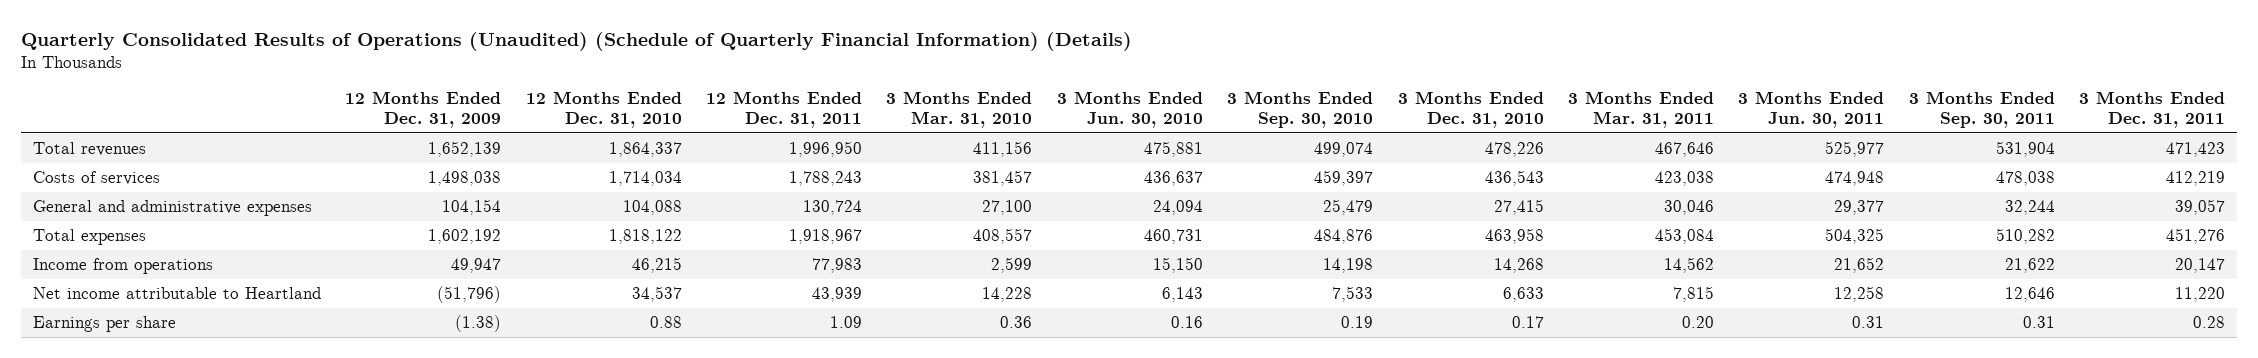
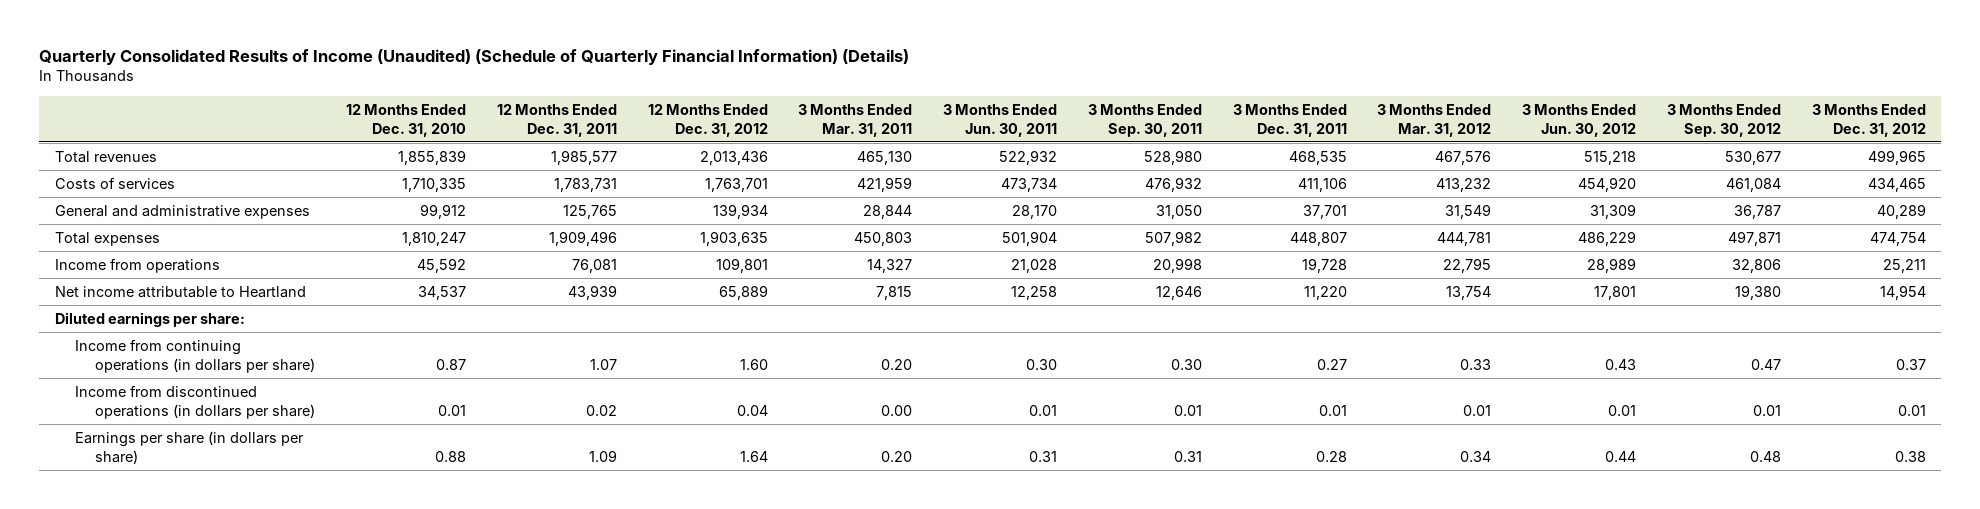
[20,31,1132,51] Quarterly Consolidated Results of Operations (Unaudited) (Schedule of Quarterly Financial Information) (Details) -> [39,48,910,65] Quarterly Consolidated Results of Income (Unaudited) (Schedule of Quarterly Financial Information) (Details)
[345,91,502,129] 12 Months Ended Dec. 31, 2009 -> none
[886,91,1033,129] 3 Months Ended Mar. 31, 2010 -> none
[1056,91,1203,129] 3 Months Ended Jun. 30, 2010 -> none
[1227,91,1374,129] 3 Months Ended Sep. 30, 2010 -> none
[1397,91,1544,129] 3 Months Ended Dec. 31, 2010 -> none
none -> [647,103,768,137] 12 Months Ended Dec. 31, 2012
none -> [1377,103,1492,137] 3 Months Ended Mar. 31, 2012
none -> [1522,103,1637,137] 3 Months Ended Jun. 30, 2012
none -> [1666,103,1781,137] 3 Months Ended Sep. 30, 2012
none -> [1811,103,1926,137] 3 Months Ended Dec. 31, 2012
[608,142,682,158] 1,864,337 -> [398,150,467,166] 1,855,839
[789,141,863,158] 1,996,950 -> [550,150,617,166] 1,985,577
[1655,142,1715,158] 467,646 -> [857,151,913,166] 465,130
[1825,141,1885,158] 525,977 -> [999,150,1058,166] 522,932
[1995,141,2055,158] 531,904 -> [1143,150,1202,166] 528,980
[2166,142,2226,158] 471,423 -> [1288,151,1347,166] 468,535
[608,171,682,187] 1,714,034 -> [402,178,467,193] 1,710,335
[789,171,863,187] 1,788,243 -> [553,178,617,193] 1,783,731
[1655,171,1715,187] 423,038 -> [857,177,913,193] 421,959
[1825,171,1885,187] 474,948 -> [1001,178,1058,193] 473,734
[1995,171,2055,187] 478,038 -> [1144,177,1202,193] 476,932
[2166,171,2226,187] 412,219 -> [1297,178,1347,193] 411,106
[622,200,682,216] 104,088 -> [420,204,467,220] 99,912
[803,200,863,216] 130,724 -> [562,205,617,220] 125,765
[1664,200,1715,216] 30,046 -> [863,205,913,220] 28,844
[1834,200,1885,216] 29,377 -> [1012,205,1058,220] 28,170
[2004,200,2055,216] 32,244 -> [1155,205,1202,220] 31,050
[2175,199,2226,216] 39,057 -> [1302,205,1347,220] 37,701
[608,229,682,245] 1,818,122 -> [402,232,467,247] 1,810,247
[789,229,863,245] 1,918,967 -> [548,231,617,247] 1,909,496
[1655,228,1715,245] 453,084 -> [854,232,913,247] 450,803
[1825,228,1885,245] 504,325 -> [1002,231,1058,247] 501,904
[1995,228,2055,245] 510,282 -> [1144,231,1202,247] 507,982
[2166,228,2226,245] 451,276 -> [1289,232,1347,247] 448,807
[631,257,682,274] 46,215 -> [417,258,467,274] 45,592
[812,258,863,274] 77,983 -> [571,259,617,274] 76,081
[1664,257,1715,274] 14,562 -> [867,259,913,274] 14,327
[1834,257,1885,274] 21,652 -> [1011,259,1058,274] 21,028
[2004,258,2055,274] 21,622 -> [1152,258,1202,274] 20,998
[2175,258,2226,274] 20,147 -> [1301,258,1347,274] 19,728
none -> [54,312,245,328] Diluted earnings per share:
none -> [74,339,316,373] Income from continuing operations (in dollars per share)
none -> [74,385,316,419] Income from discontinued operations (in dollars per share)
[32,316,176,333] Earnings per share -> [74,431,304,464] Earnings per share (in dollars per share)

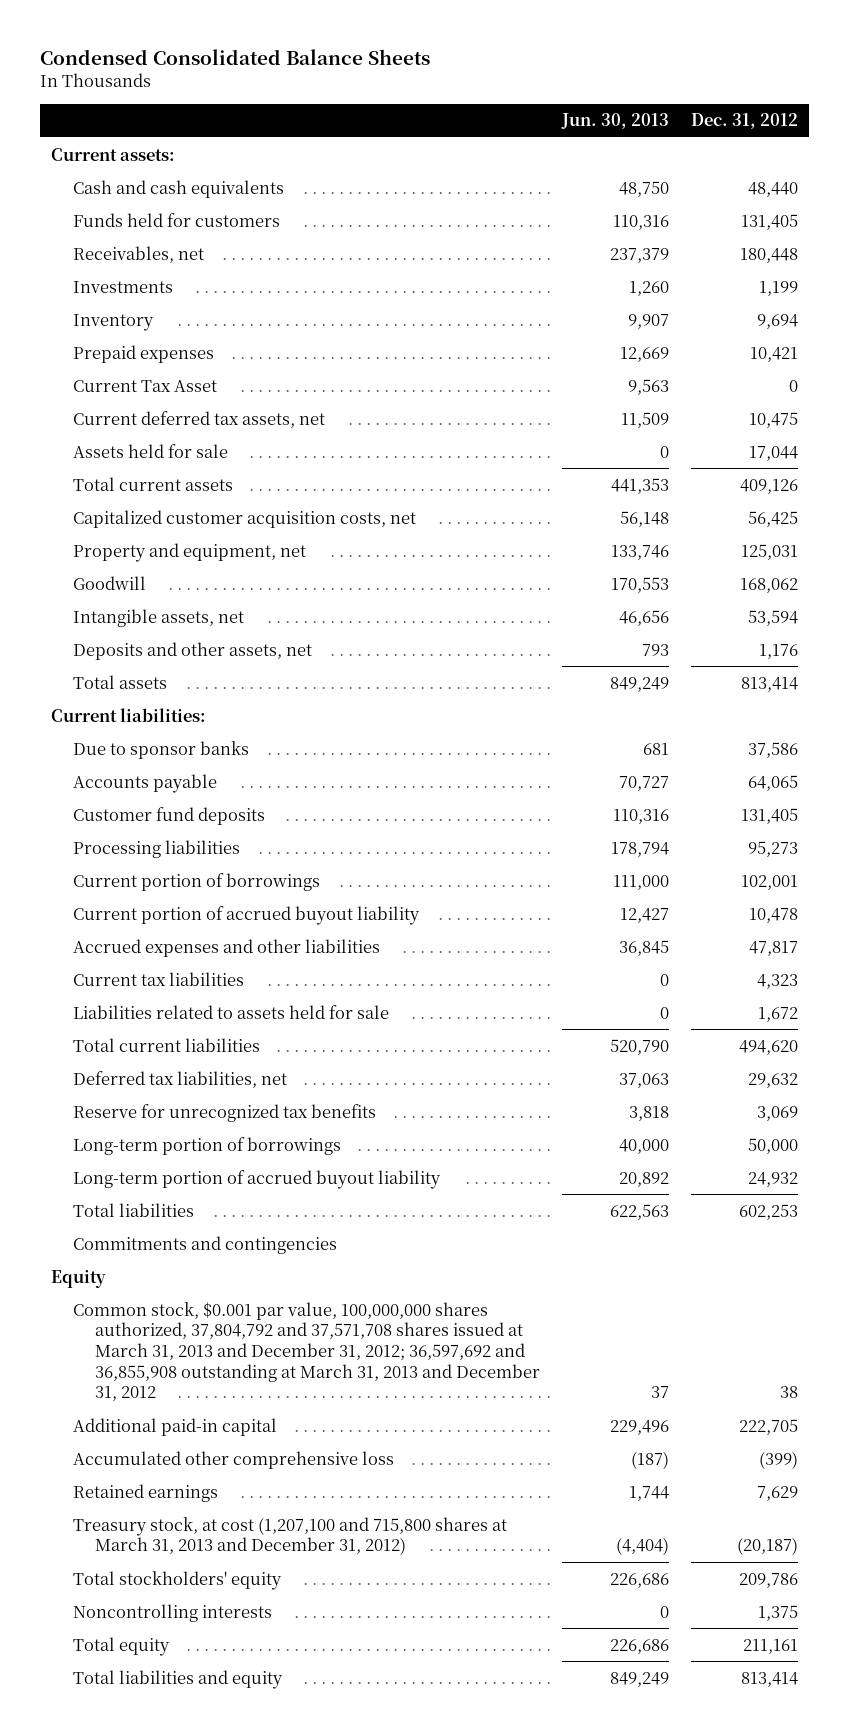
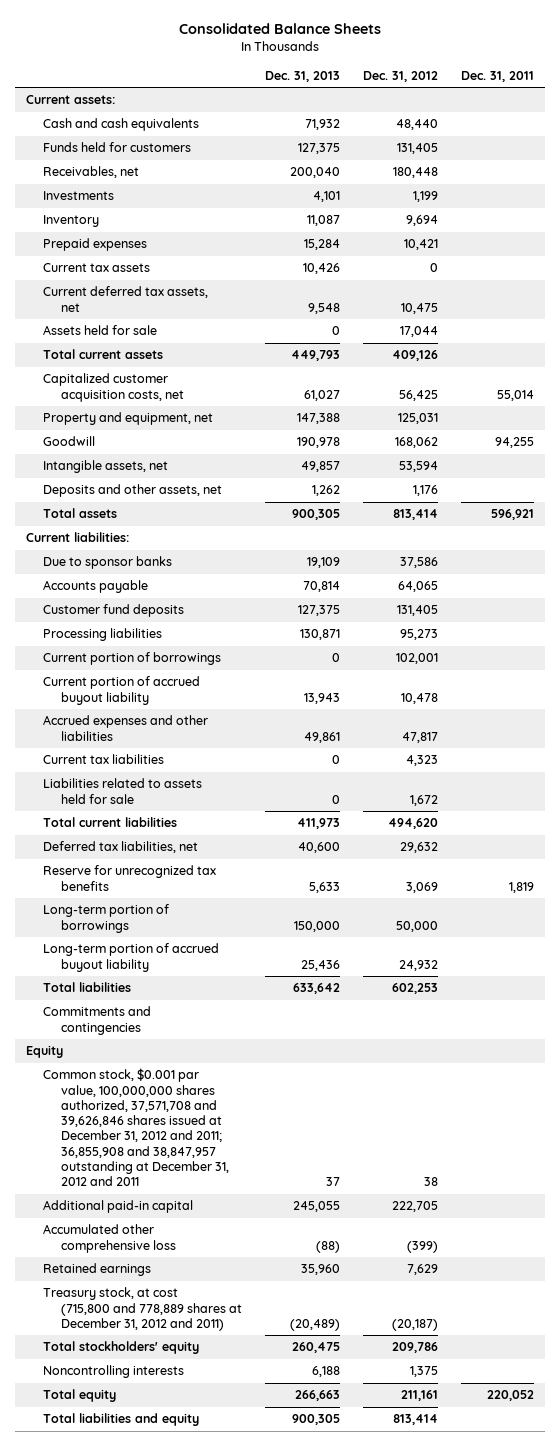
[39,49,430,66] Condensed Consolidated Balance Sheets -> [178,23,381,35] Consolidated Balance Sheets
[560,113,669,130] Jun. 30, 2013 -> none
none -> [264,71,340,83] Dec. 31, 2013
none -> [460,71,534,83] Dec. 31, 2011
[72,379,217,392] Current Tax Asset -> [43,263,151,273] Current tax assets
[72,1301,540,1402] Common stock, $0.001 par value, 100,000,000 shares authorized, 37,804,792 and 37,571,708 shares issued at March 31, 2013 and December 31, 2012; 36,597,692 and 36,855,908 outstanding at March 31, 2013 and December 31, 2012 -> [43,1068,229,1187] Common stock, $0.001 par value, 100,000,000 shares authorized, 37,571,708 and 39,626,846 shares issued at December 31, 2012 and 2011; 36,855,908 and 38,847,957 outstanding at December 31, 2012 and 2011
[72,1516,507,1556] Treasury stock, at cost (1,207,100 and 715,800 shares at March 31, 2013 and December 31, 2012) -> [43,1287,242,1331] Treasury stock, at cost (715,800 and 778,889 shares at December 31, 2012 and 2011)

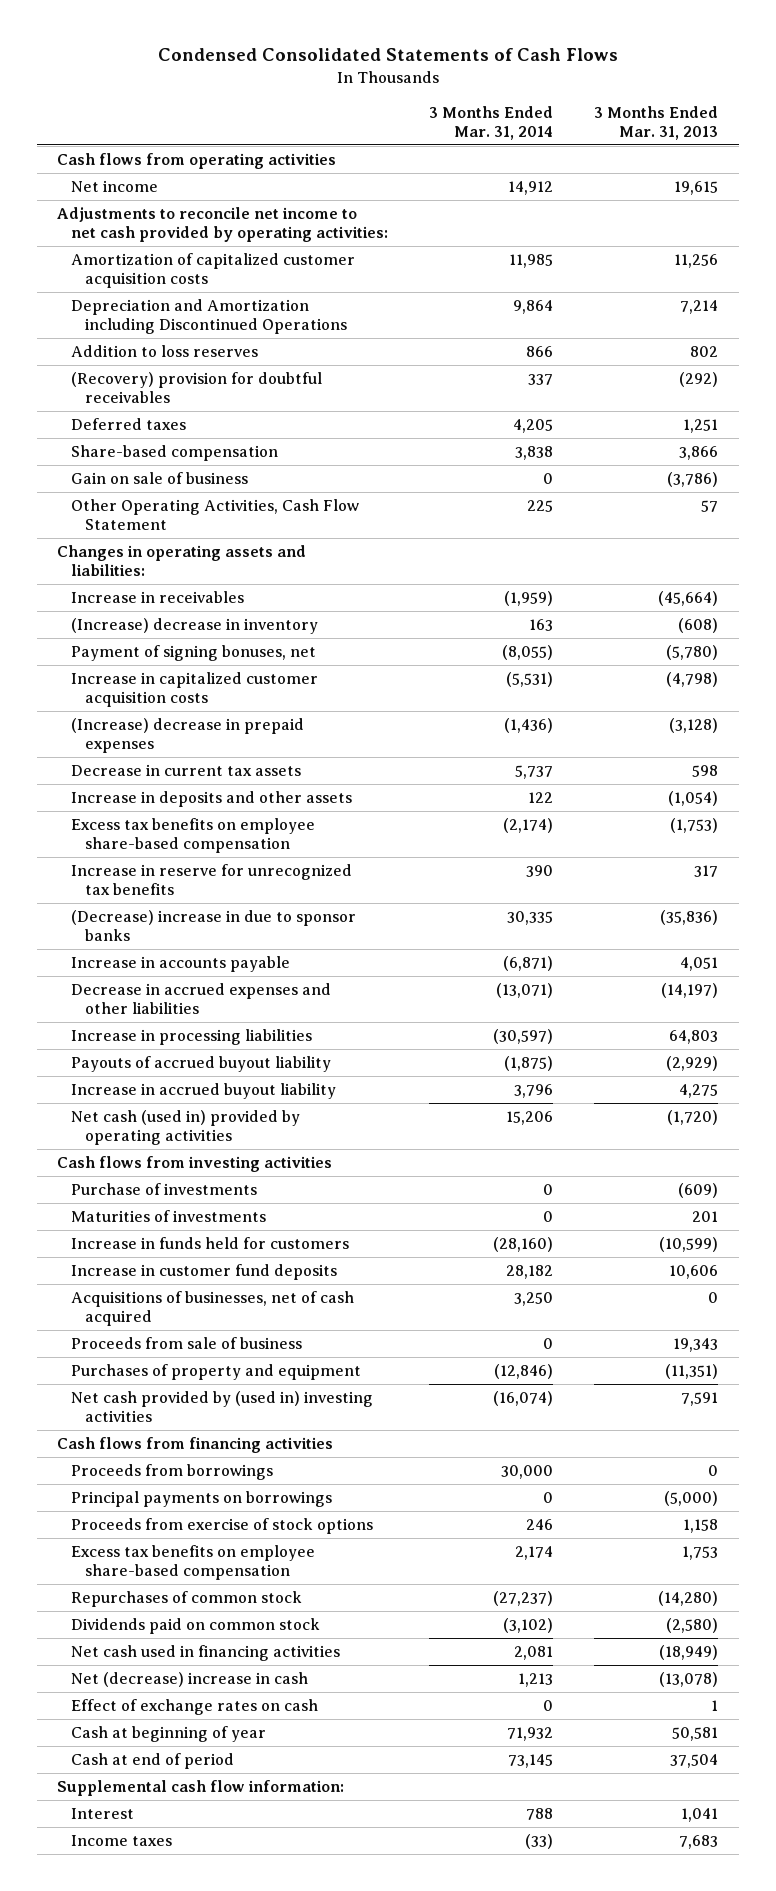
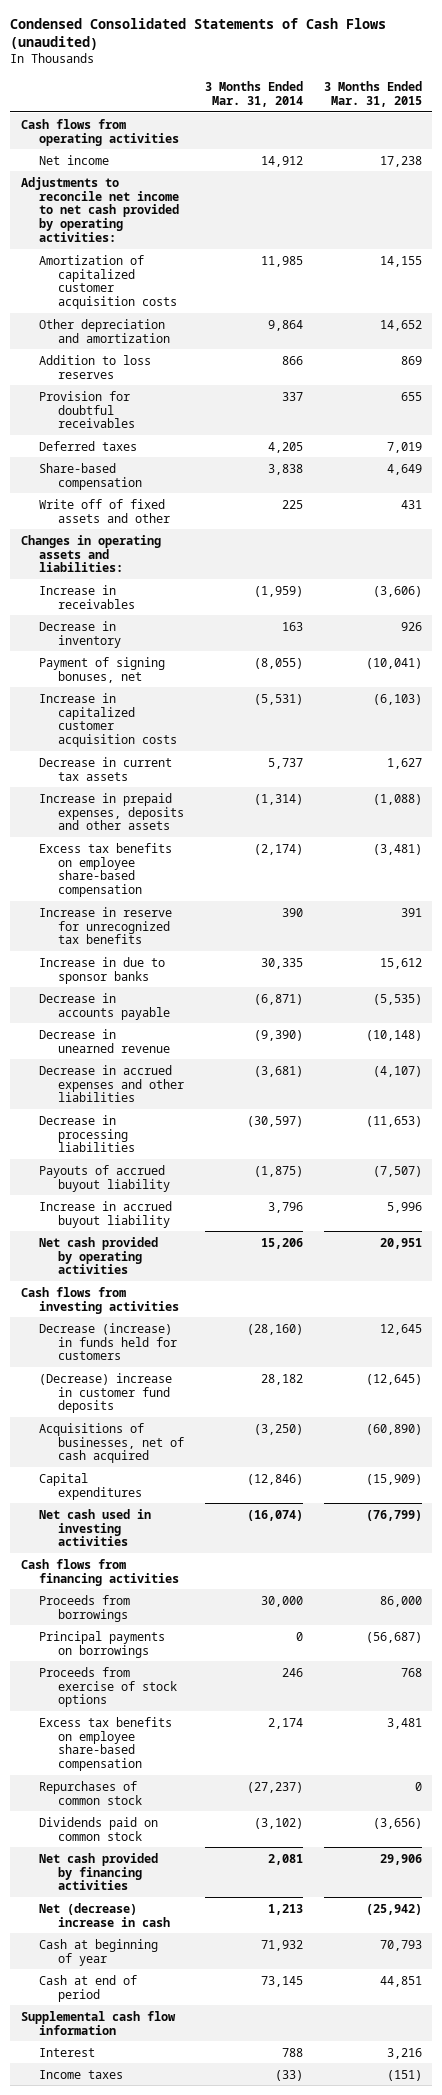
[157,48,618,62] Condensed Consolidated Statements of Cash Flows -> [10,17,387,51] Condensed Consolidated Statements of Cash Flows (unaudited)
[594,105,719,140] 3 Months Ended Mar. 31, 2013 -> none
none -> [323,80,422,107] 3 Months Ended Mar. 31, 2015
[71,299,348,335] Depreciation and Amortization including Discontinued Operations -> [39,318,170,343] Other depreciation and amortization
[71,372,323,404] (Recovery) provision for doubtful receivables -> [39,390,135,429] Provision for doubtful receivables
[71,472,249,485] Gain on sale of business -> none
[71,499,360,531] Other Operating Activities, Cash Flow Statement -> [39,498,170,523] Write off of fixed assets and other
[71,618,319,635] (Increase) decrease in inventory -> [39,620,121,648] Decrease in inventory
[71,718,305,754] (Increase) decrease in prepaid expenses -> none
[71,791,353,808] Increase in deposits and other assets -> [39,792,184,831] Increase in prepaid expenses, deposits and other assets
[528,792,554,804] 122 -> [253,793,303,805] (1,314)
[71,910,357,942] (Decrease) increase in due to sponsor banks -> [39,956,166,984] Increase in due to sponsor banks
[71,956,291,973] Increase in accounts payable -> [39,992,170,1020] Decrease in accounts payable
none -> [39,1028,170,1053] Decrease in unearned revenue
[496,983,554,999] (13,071) -> [253,1065,303,1077] (3,681)
[71,1029,313,1046] Increase in processing liabilities -> [39,1114,135,1153] Decrease in processing liabilities
[71,1110,301,1146] Net cash (used in) provided by operating activities -> [39,1236,159,1275] Net cash provided by operating activities
[71,1183,258,1196] Purchase of investments -> none
[71,1210,267,1223] Maturities of investments -> none
[71,1337,303,1350] Proceeds from sale of business -> none
[71,1237,350,1250] Increase in funds held for customers -> [39,1322,177,1361] Decrease (increase) in funds held for customers
[71,1264,338,1281] Increase in customer fund deposits -> [39,1372,173,1414] (Decrease) increase in customer fund deposits
[514,1292,554,1307] 3,250 -> [253,1423,303,1435] (3,250)
[71,1364,362,1381] Purchases of property and equipment -> [39,1472,142,1500] Capital expenditures
[71,1391,374,1423] Net cash provided by (used in) investing activities -> [39,1508,152,1547] Net cash used in investing activities
[71,1645,341,1662] Net cash used in financing activities -> [39,1852,159,1891] Net cash provided by financing activities
[71,1699,319,1716] Effect of exchange rates on cash -> none
[57,1780,345,1797] Supplemental cash flow information: -> [20,2010,176,2035] Supplemental cash flow information

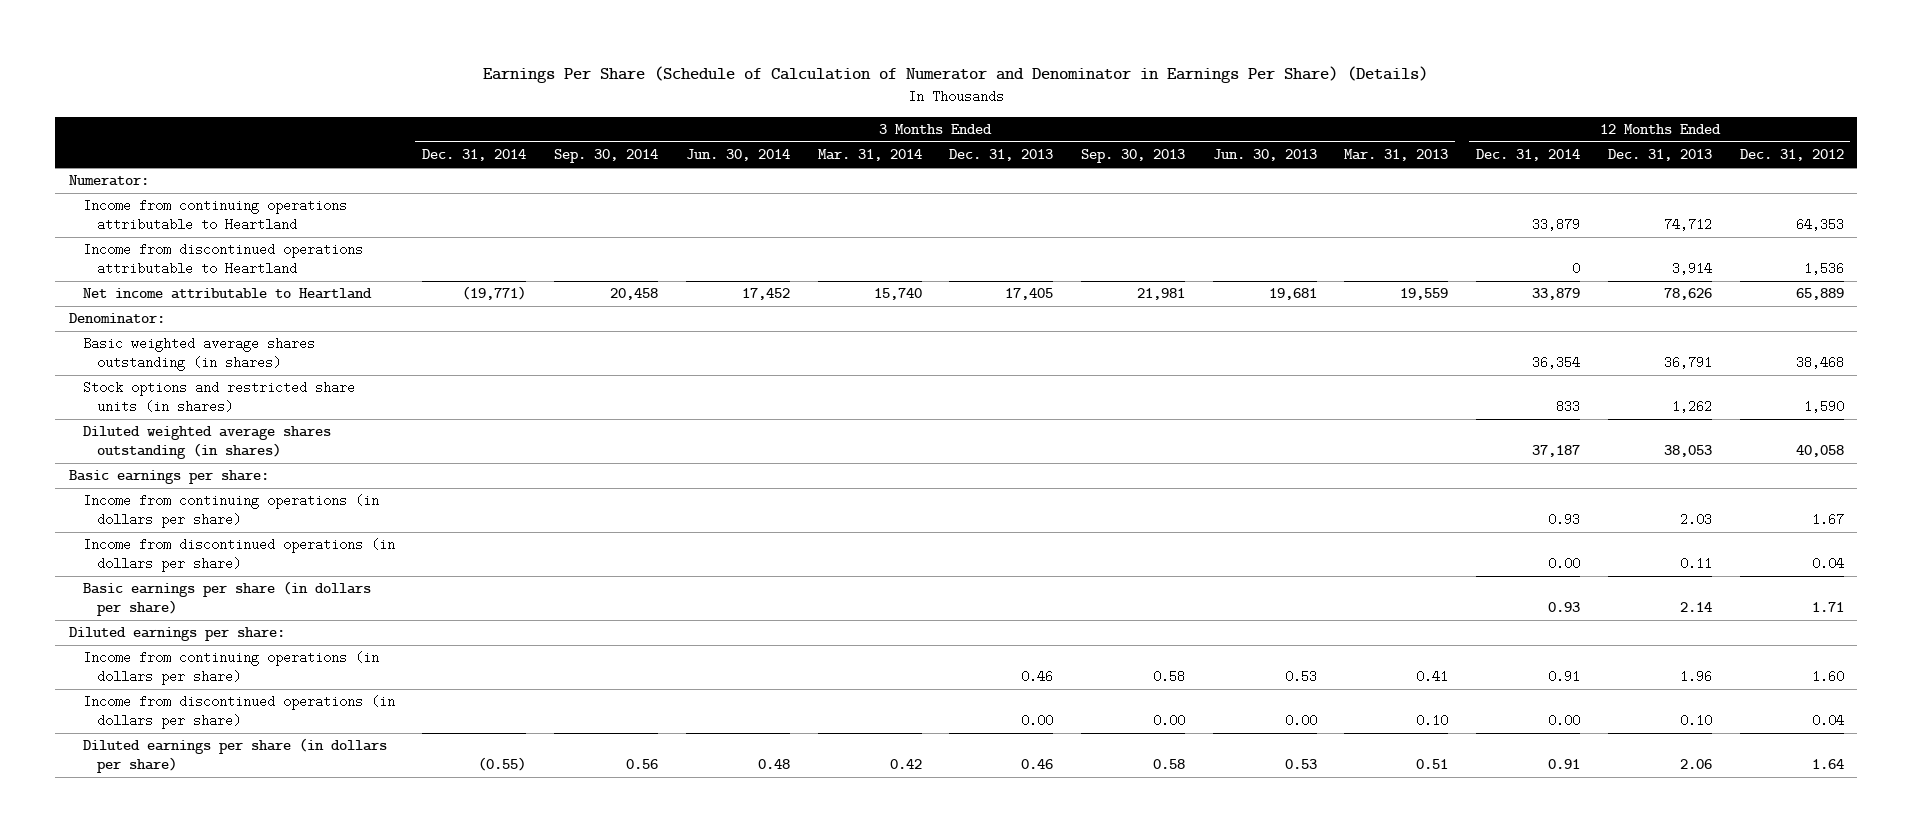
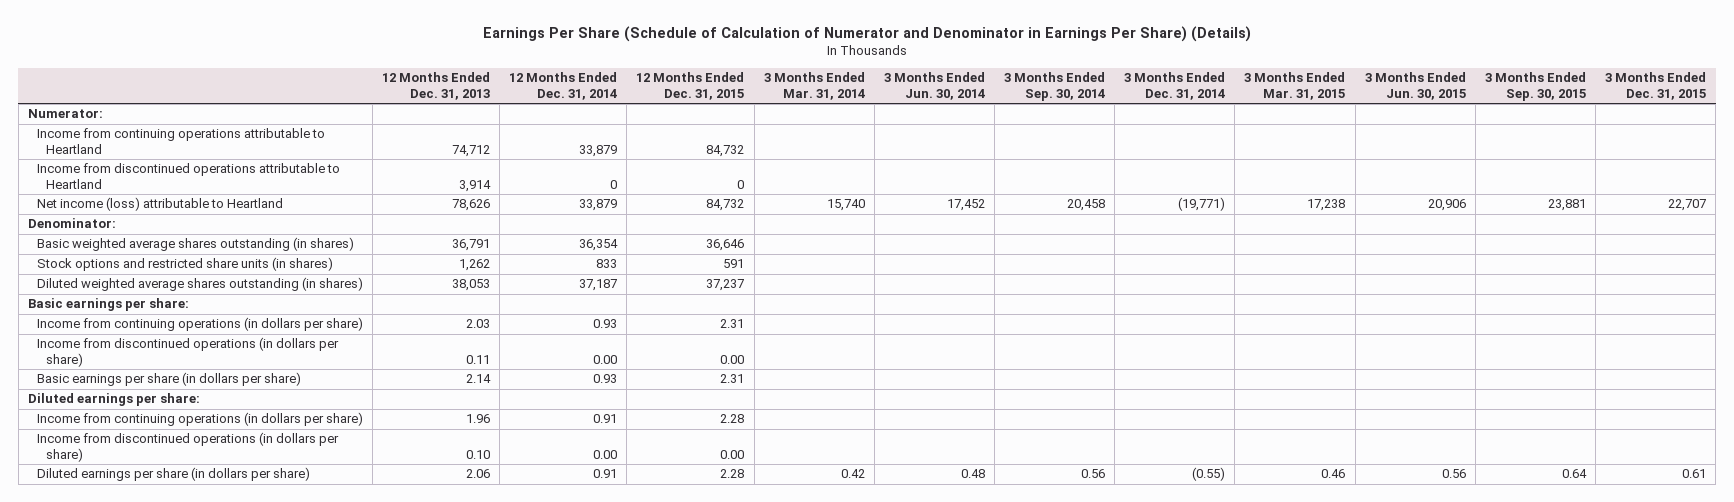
[949,149,1054,162] Dec. 31, 2013 -> none
[1080,149,1185,164] Sep. 30, 2013 -> none
[1212,149,1317,162] Jun. 30, 2013 -> none
[1344,149,1449,162] Mar. 31, 2013 -> none
[1739,149,1844,162] Dec. 31, 2012 -> none
none -> [636,72,745,100] 12 Months Ended Dec. 31, 2015
none -> [1244,72,1346,100] 3 Months Ended Mar. 31, 2015
none -> [1364,72,1466,100] 3 Months Ended Jun. 30, 2015
none -> [1484,72,1586,101] 3 Months Ended Sep. 30, 2015
none -> [1605,72,1707,100] 3 Months Ended Dec. 31, 2015
[82,288,372,300] Net income attributable to Heartland -> [36,197,283,212] Net income (loss) attributable to Heartland

